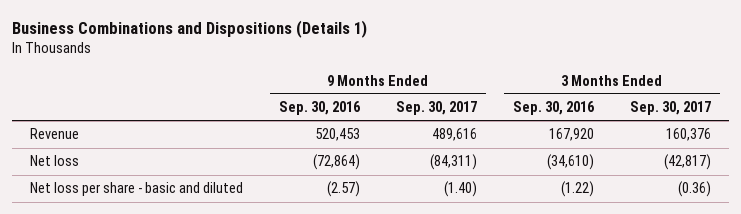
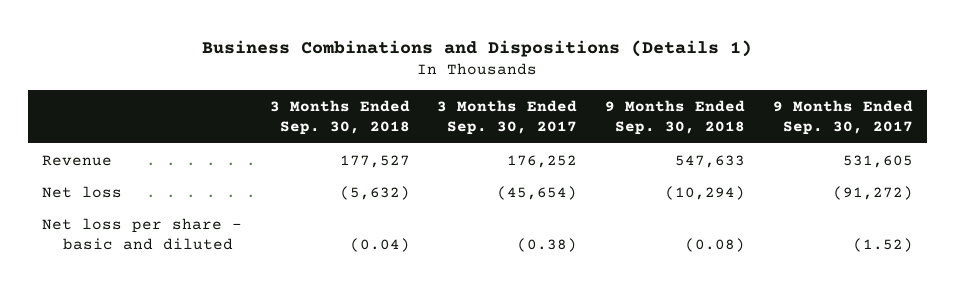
[278,101,361,116] Sep. 30, 2016 -> none
[513,101,596,116] Sep. 30, 2016 -> none
none -> [269,100,410,136] 3 Months Ended Sep. 30, 2018
none -> [605,100,746,136] 9 Months Ended Sep. 30, 2018
[431,128,477,142] 489,616 -> [843,154,914,168] 531,605
[666,128,712,142] 160,376 -> [507,154,578,168] 176,252
[429,154,477,171] (84,311) -> [833,185,914,200] (91,272)
[664,154,712,171] (42,817) -> [497,185,578,200] (45,654)
[443,181,477,198] (1.40) -> [853,237,914,252] (1.52)
[678,181,712,198] (0.36) -> [517,237,578,252] (0.38)

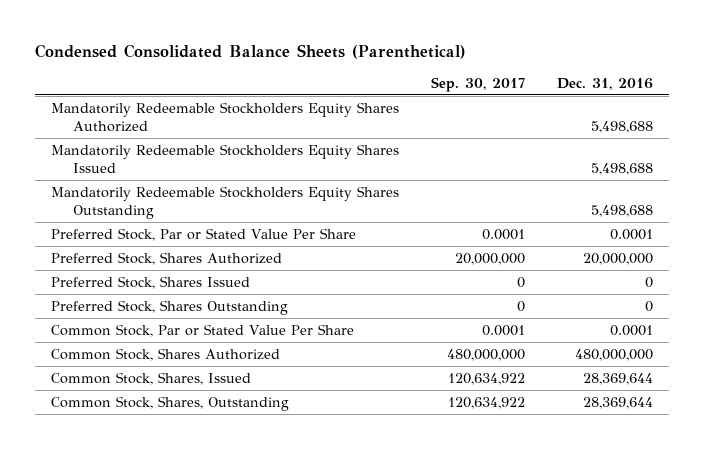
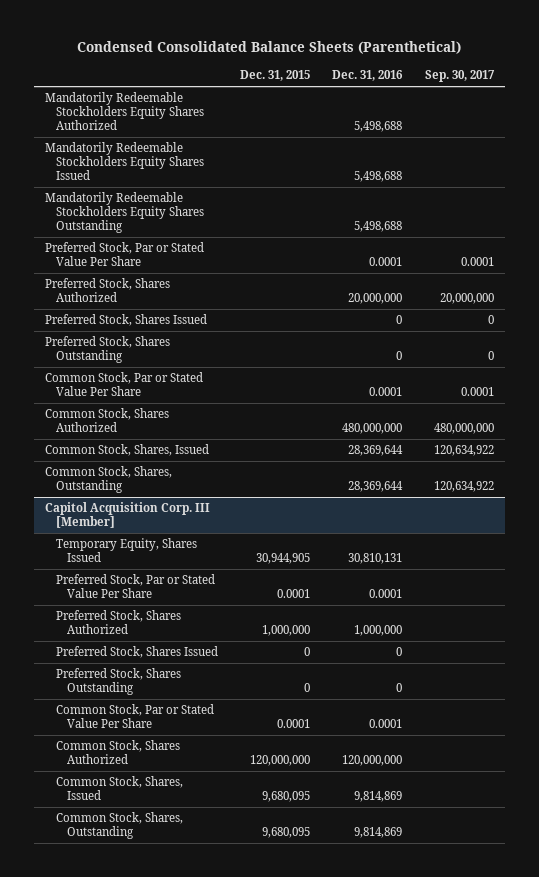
none -> [240,70,311,82] Dec. 31, 2015
none -> [45,502,211,529] Capitol Acquisition Corp. III [Member]
none -> [55,538,197,563] Temporary Equity, Shares Issued
none -> [55,574,215,599] Preferred Stock, Par or Stated Value Per Share
none -> [55,610,181,635] Preferred Stock, Shares Authorized
none -> [55,646,218,659] Preferred Stock, Shares Issued
none -> [55,668,181,696] Preferred Stock, Shares Outstanding
none -> [55,704,214,729] Common Stock, Par or Stated Value Per Share
none -> [55,740,180,765] Common Stock, Shares Authorized
none -> [55,776,183,801] Common Stock, Shares, Issued
none -> [55,812,183,840] Common Stock, Shares, Outstanding

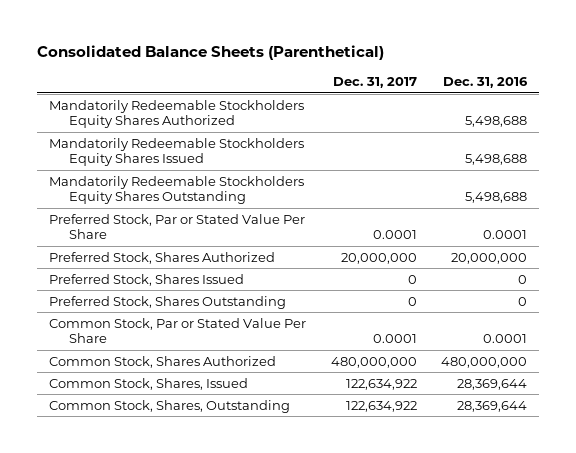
[77,41,462,55] Condensed Consolidated Balance Sheets (Parenthetical) -> [36,45,384,61] Consolidated Balance Sheets (Parenthetical)
[240,70,311,82] Dec. 31, 2015 -> none
[424,70,495,83] Sep. 30, 2017 -> none
none -> [332,77,417,89] Dec. 31, 2017
[45,502,211,529] Capitol Acquisition Corp. III [Member] -> none
[55,538,197,563] Temporary Equity, Shares Issued -> none
[55,574,215,599] Preferred Stock, Par or Stated Value Per Share -> none
[55,610,181,635] Preferred Stock, Shares Authorized -> none
[55,646,218,659] Preferred Stock, Shares Issued -> none
[55,668,181,696] Preferred Stock, Shares Outstanding -> none
[55,704,214,729] Common Stock, Par or Stated Value Per Share -> none
[55,740,180,765] Common Stock, Shares Authorized -> none
[55,776,183,801] Common Stock, Shares, Issued -> none
[55,812,183,840] Common Stock, Shares, Outstanding -> none

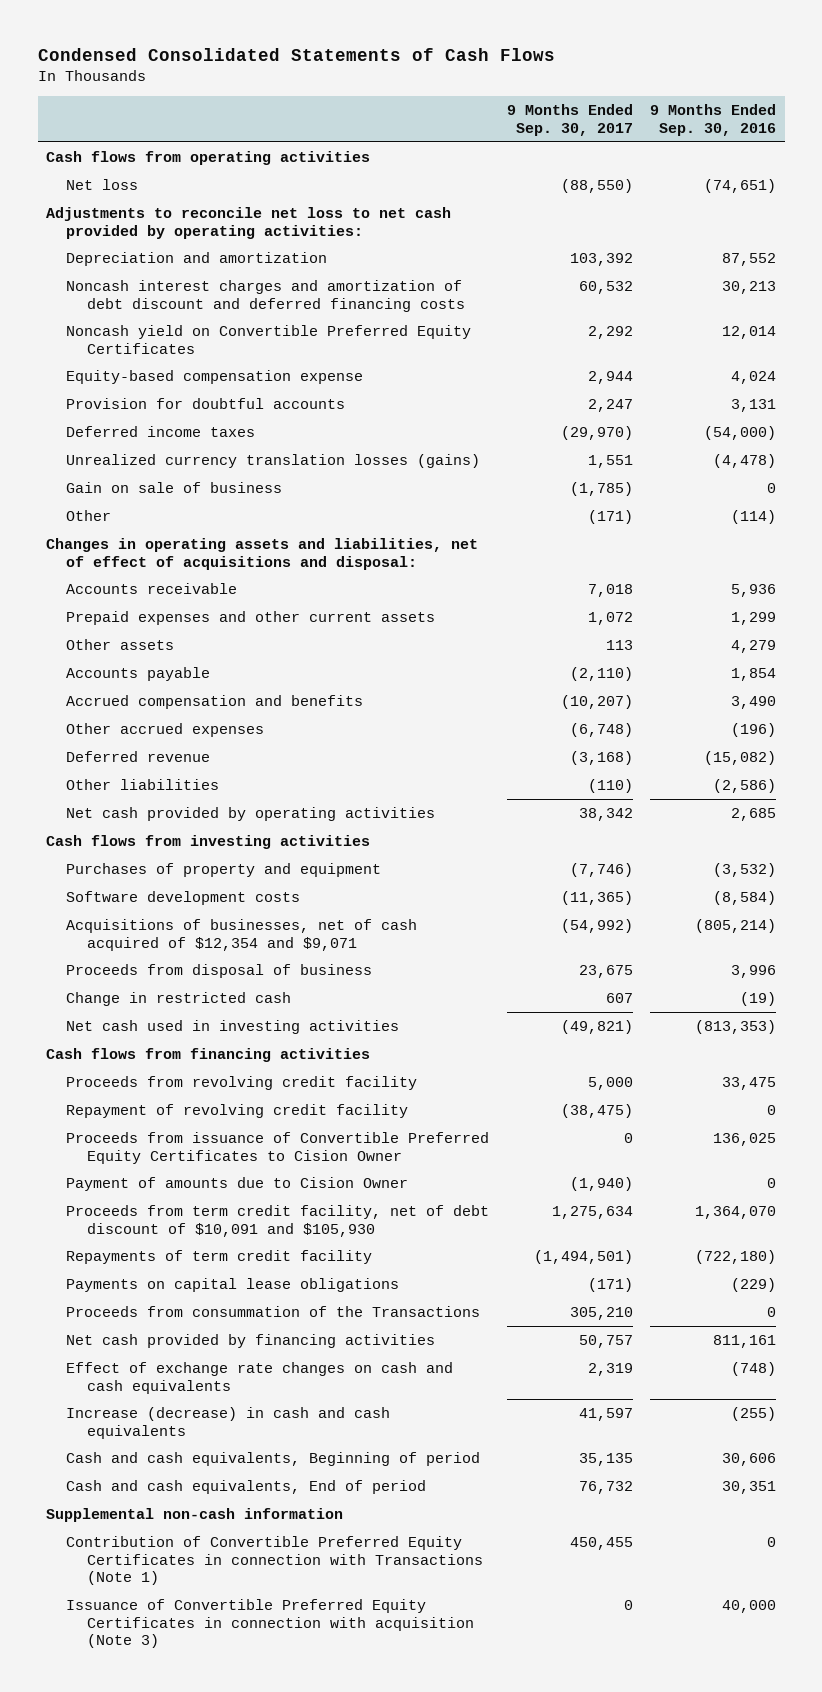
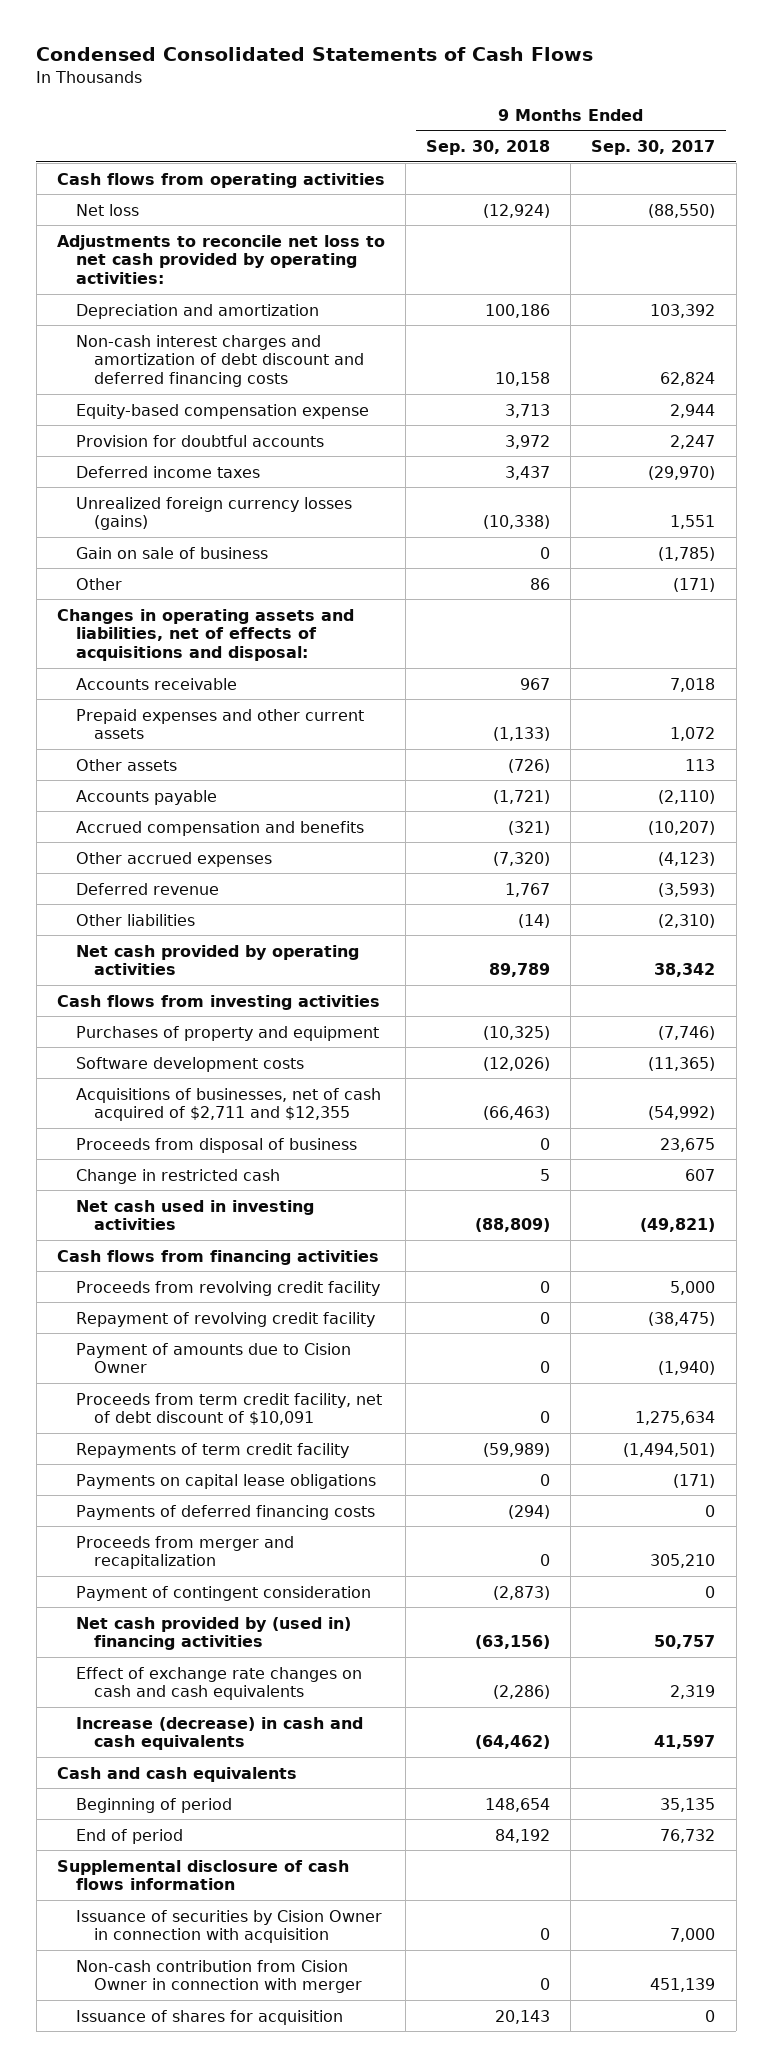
[649,103,776,136] 9 Months Ended Sep. 30, 2016 -> none
none -> [426,139,551,155] Sep. 30, 2018
[66,324,472,354] Noncash yield on Convertible Preferred Equity Certificates -> none
[66,279,465,312] Noncash interest charges and amortization of debt discount and deferred financing costs -> [75,334,365,388] Non-cash interest charges and amortization of debt discount and deferred financing costs
[578,280,633,294] 60,532 -> [660,372,716,387] 62,824
[66,453,481,468] Unrealized currency translation losses (gains) -> [75,496,352,531] Unrealized foreign currency losses (gains)
[46,537,479,570] Changes in operating assets and liabilities, net of effect of acquisitions and disposal: -> [56,608,354,662] Changes in operating assets and liabilities, net of effects of acquisitions and disposal:
[569,722,633,737] (6,748) -> [658,851,716,866] (4,123)
[569,750,633,765] (3,168) -> [658,882,716,897] (3,593)
[587,778,633,793] (110) -> [658,913,716,928] (2,310)
[66,918,418,951] Acquisitions of businesses, net of cash acquired of $12,354 and $9,071 -> [75,1087,381,1122] Acquisitions of businesses, net of cash acquired of $2,711 and $12,355
[66,1131,490,1164] Proceeds from issuance of Convertible Preferred Equity Certificates to Cision Owner -> none
[66,1204,490,1237] Proceeds from term credit facility, net of debt discount of $10,091 and $105,930 -> [75,1392,382,1426] Proceeds from term credit facility, net of debt discount of $10,091
none -> [75,1504,375,1520] Payments of deferred financing costs
[66,1305,481,1317] Proceeds from consummation of the Transactions -> [75,1535,294,1570] Proceeds from merger and recapitalization
none -> [75,1585,371,1601] Payment of contingent consideration
[66,1333,436,1348] Net cash provided by financing activities -> [75,1616,351,1651] Net cash provided by (used in) financing activities
[66,1535,483,1586] Contribution of Convertible Preferred Equity Certificates in connection with Transactions (Note 1) -> none
none -> [56,1766,297,1782] Cash and cash equivalents
[66,1451,481,1466] Cash and cash equivalents, Beginning of period -> [75,1797,232,1813] Beginning of period
[66,1479,427,1494] Cash and cash equivalents, End of period -> [75,1828,183,1844] End of period
[46,1507,344,1522] Supplemental non-cash information -> [56,1859,349,1891] Supplemental disclosure of cash flows information
[66,1598,474,1649] Issuance of Convertible Preferred Equity Certificates in connection with acquisition (Note 3) -> [75,1909,382,1944] Issuance of securities by Cision Owner in connection with acquisition
[623,1599,633,1610] 0 -> [670,1928,716,1943] 7,000
none -> [75,1959,363,1994] Non-cash contribution from Cision Owner in connection with merger
none -> [75,2009,343,2025] Issuance of shares for acquisition

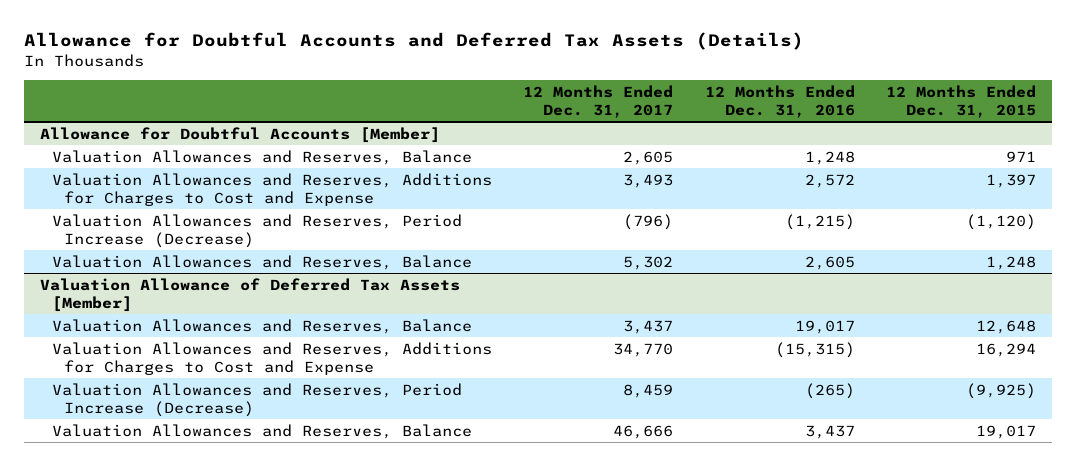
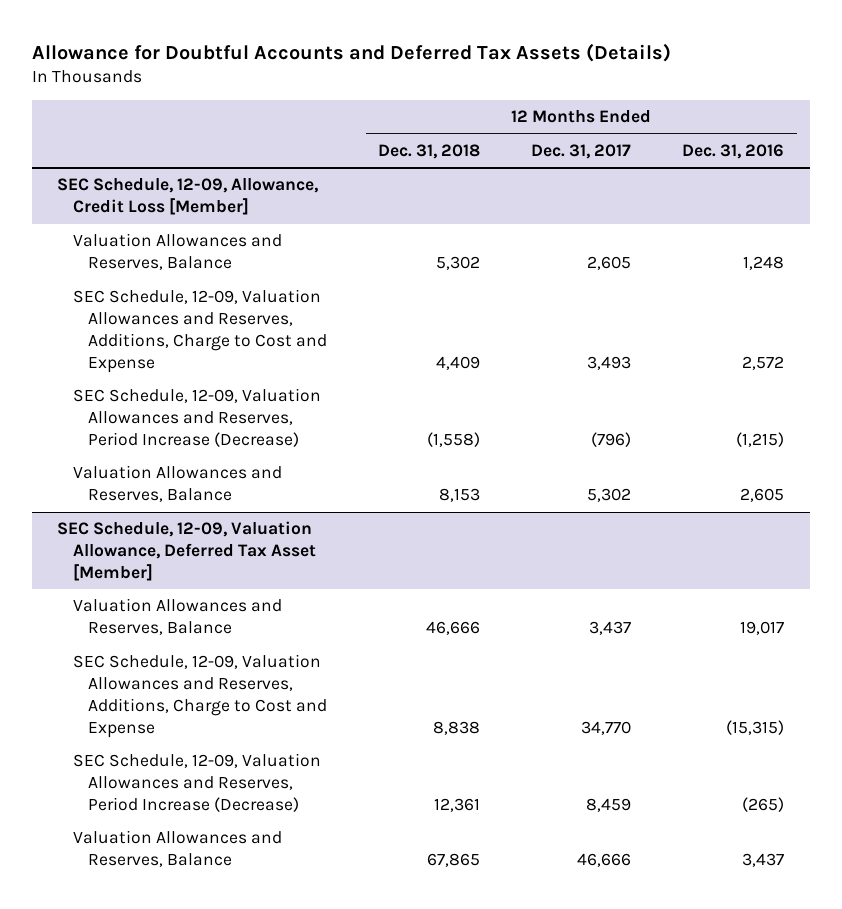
[886,84,1037,118] 12 Months Ended Dec. 31, 2015 -> none
none -> [378,143,481,159] Dec. 31, 2018
[39,126,440,143] Allowance for Doubtful Accounts [Member] -> none
none -> [57,178,319,216] SEC Schedule, 12-09, Allowance, Credit Loss [Member]
[52,172,493,206] Valuation Allowances and Reserves, Additions for Charges to Cost and Expense -> [72,289,328,373] SEC Schedule, 12-09, Valuation Allowances and Reserves, Additions, Charge to Cost and Expense
[52,213,463,248] Valuation Allowances and Reserves, Period Increase (Decrease) -> [72,388,321,447] SEC Schedule, 12-09, Valuation Allowances and Reserves, Period Increase (Decrease)
[39,277,460,312] Valuation Allowance of Deferred Tax Assets [Member] -> [57,521,316,581] SEC Schedule, 12-09, Valuation Allowance, Deferred Tax Asset [Member]
[52,341,493,375] Valuation Allowances and Reserves, Additions for Charges to Cost and Expense -> [72,654,328,738] SEC Schedule, 12-09, Valuation Allowances and Reserves, Additions, Charge to Cost and Expense
[52,382,463,417] Valuation Allowances and Reserves, Period Increase (Decrease) -> [72,753,321,812] SEC Schedule, 12-09, Valuation Allowances and Reserves, Period Increase (Decrease)

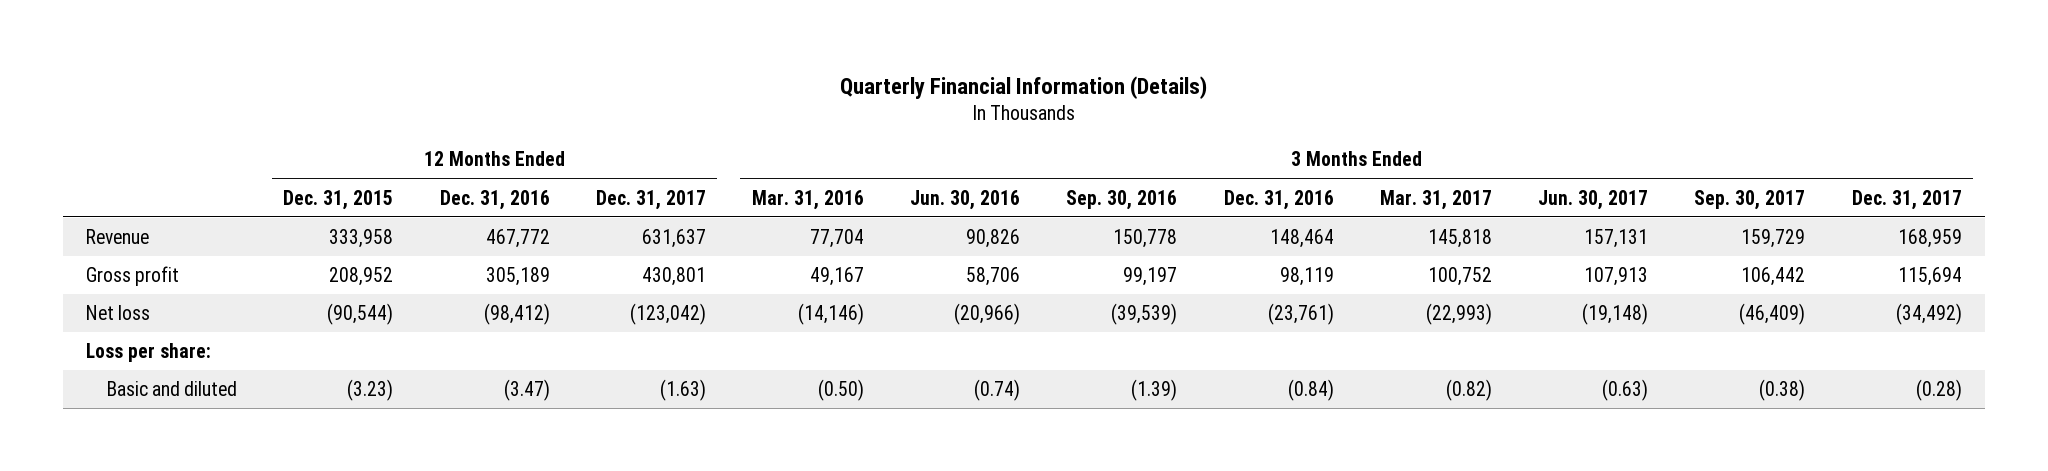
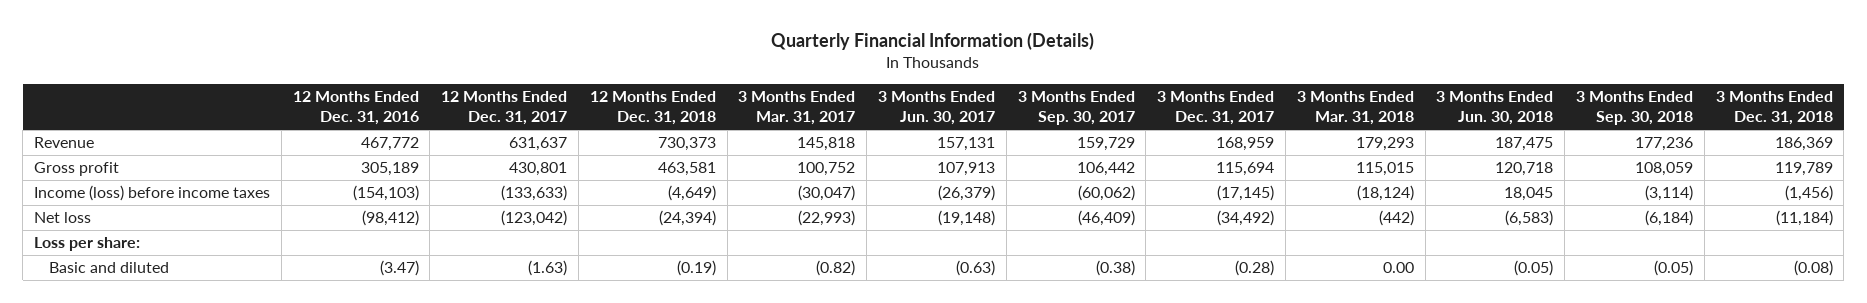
[283,189,394,210] Dec. 31, 2015 -> none
[751,189,864,210] Mar. 31, 2016 -> none
[910,189,1021,210] Jun. 30, 2016 -> none
[1066,189,1178,210] Sep. 30, 2016 -> none
[1223,189,1334,210] Dec. 31, 2016 -> none
none -> [589,91,716,126] 12 Months Ended Dec. 31, 2018
none -> [1296,91,1414,126] 3 Months Ended Mar. 31, 2018
none -> [1436,91,1554,126] 3 Months Ended Jun. 30, 2018
none -> [1576,91,1694,126] 3 Months Ended Sep. 30, 2018
none -> [1715,91,1833,126] 3 Months Ended Dec. 31, 2018
none -> [33,185,270,202] Income (loss) before income taxes

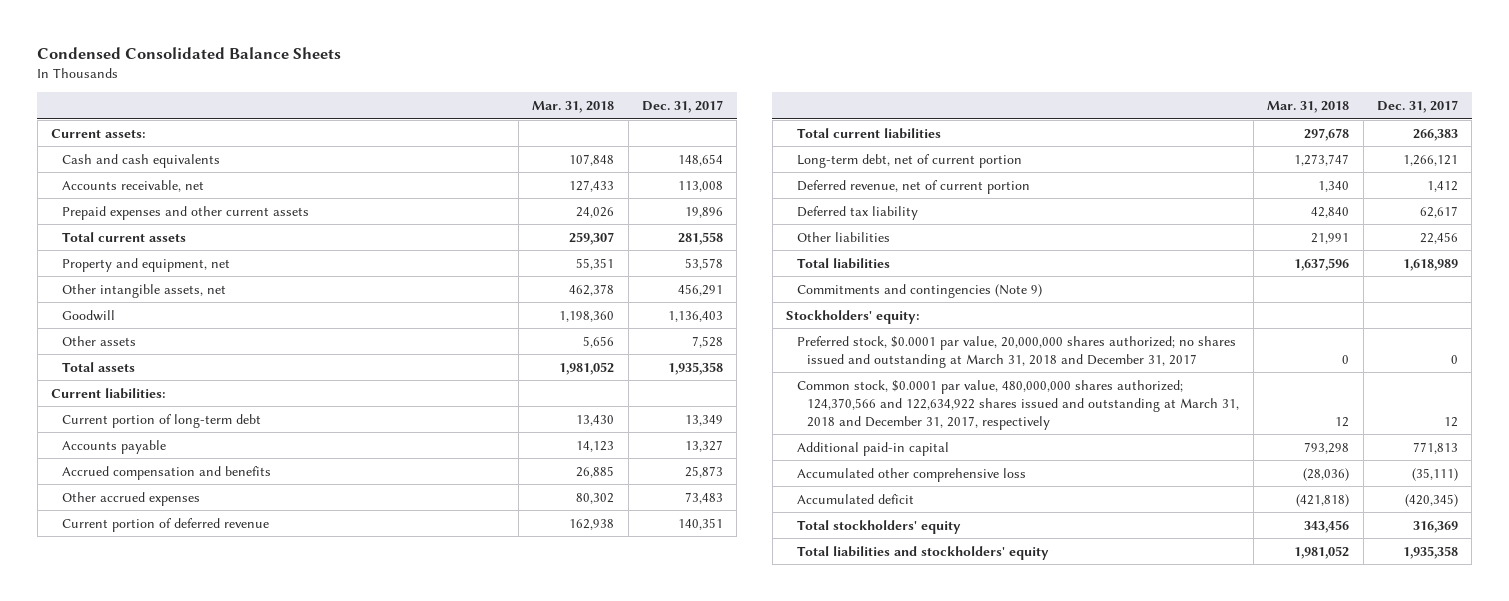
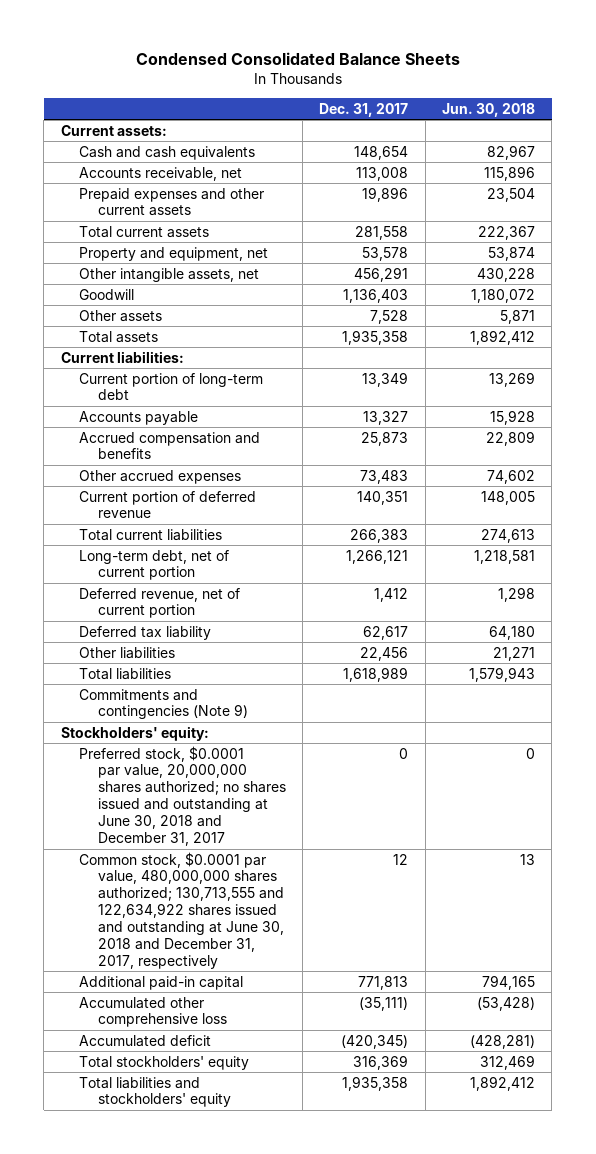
[532,101,615,114] Mar. 31, 2018 -> none
none -> [441,102,535,117] Jun. 30, 2018
[796,335,1236,368] Preferred stock, $0.0001 par value, 20,000,000 shares authorized; no shares issued and outstanding at March 31, 2018 and December 31, 2017 -> [79,745,286,847] Preferred stock, $0.0001 par value, 20,000,000 shares authorized; no shares issued and outstanding at June 30, 2018 and December 31, 2017
[796,379,1240,430] Common stock, $0.0001 par value, 480,000,000 shares authorized; 124,370,566 and 122,634,922 shares issued and outstanding at March 31, 2018 and December 31, 2017, respectively -> [79,851,284,970] Common stock, $0.0001 par value, 480,000,000 shares authorized; 130,713,555 and 122,634,922 shares issued and outstanding at June 30, 2018 and December 31, 2017, respectively

